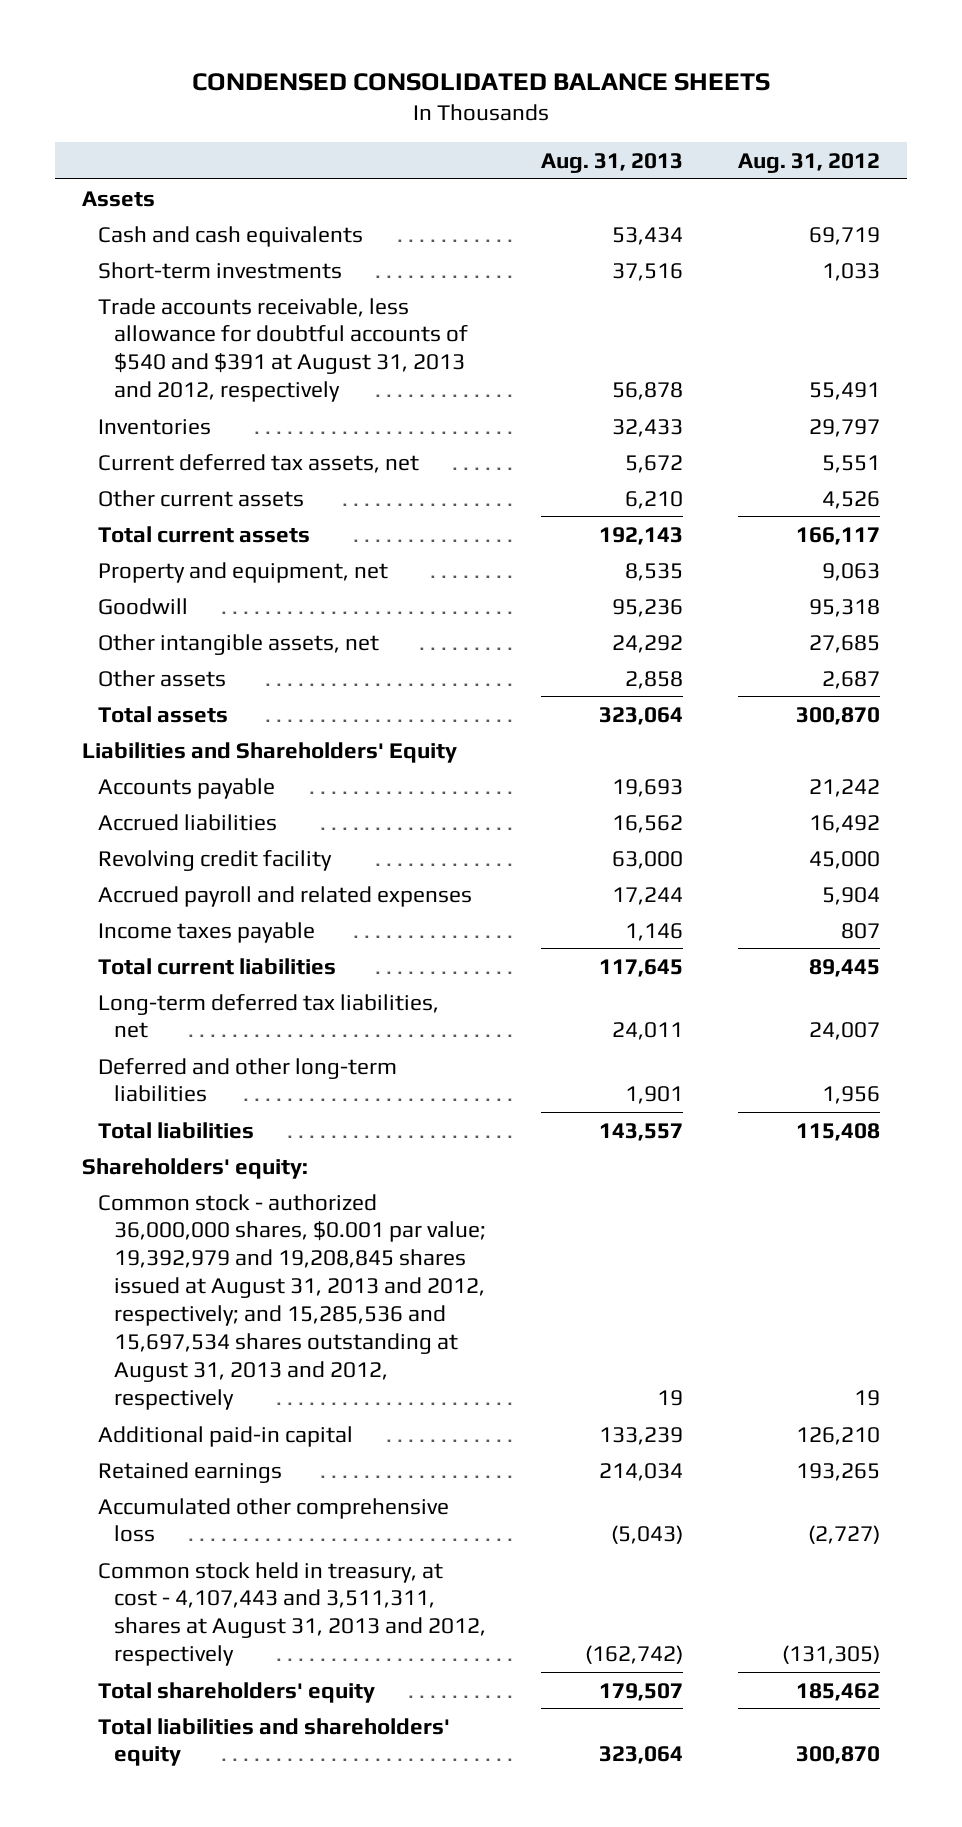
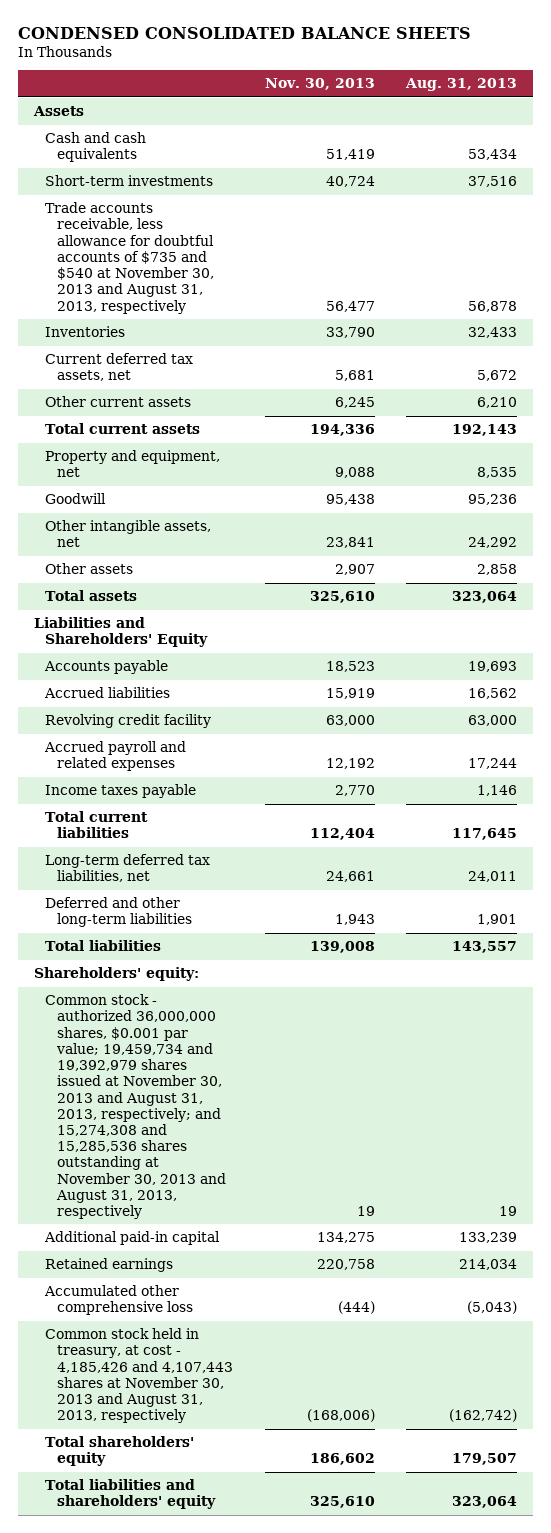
[737,152,880,173] Aug. 31, 2012 -> none
none -> [264,78,375,91] Nov. 30, 2013
[98,297,469,403] Trade accounts receivable, less allowance for doubtful accounts of $540 and $391 at August 31, 2013 and 2012, respectively -> [45,202,214,314] Trade accounts receivable, less allowance for doubtful accounts of $735 and $540 at November 30, 2013 and August 31, 2013, respectively
[98,1193,487,1410] Common stock - authorized 36,000,000 shares, $0.001 par value; 19,392,979 and 19,208,845 shares issued at August 31, 2013 and 2012, respectively; and 15,285,536 and 15,697,534 shares outstanding at August 31, 2013 and 2012, respectively -> [45,994,226,1220] Common stock - authorized 36,000,000 shares, $0.001 par value; 19,459,734 and 19,392,979 shares issued at November 30, 2013 and August 31, 2013, respectively; and 15,274,308 and 15,285,536 shares outstanding at November 30, 2013 and August 31, 2013, respectively
[98,1561,487,1667] Common stock held in treasury, at cost - 4,107,443 and 3,511,311, shares at August 31, 2013 and 2012, respectively -> [45,1328,233,1424] Common stock held in treasury, at cost - 4,185,426 and 4,107,443 shares at November 30, 2013 and August 31, 2013, respectively

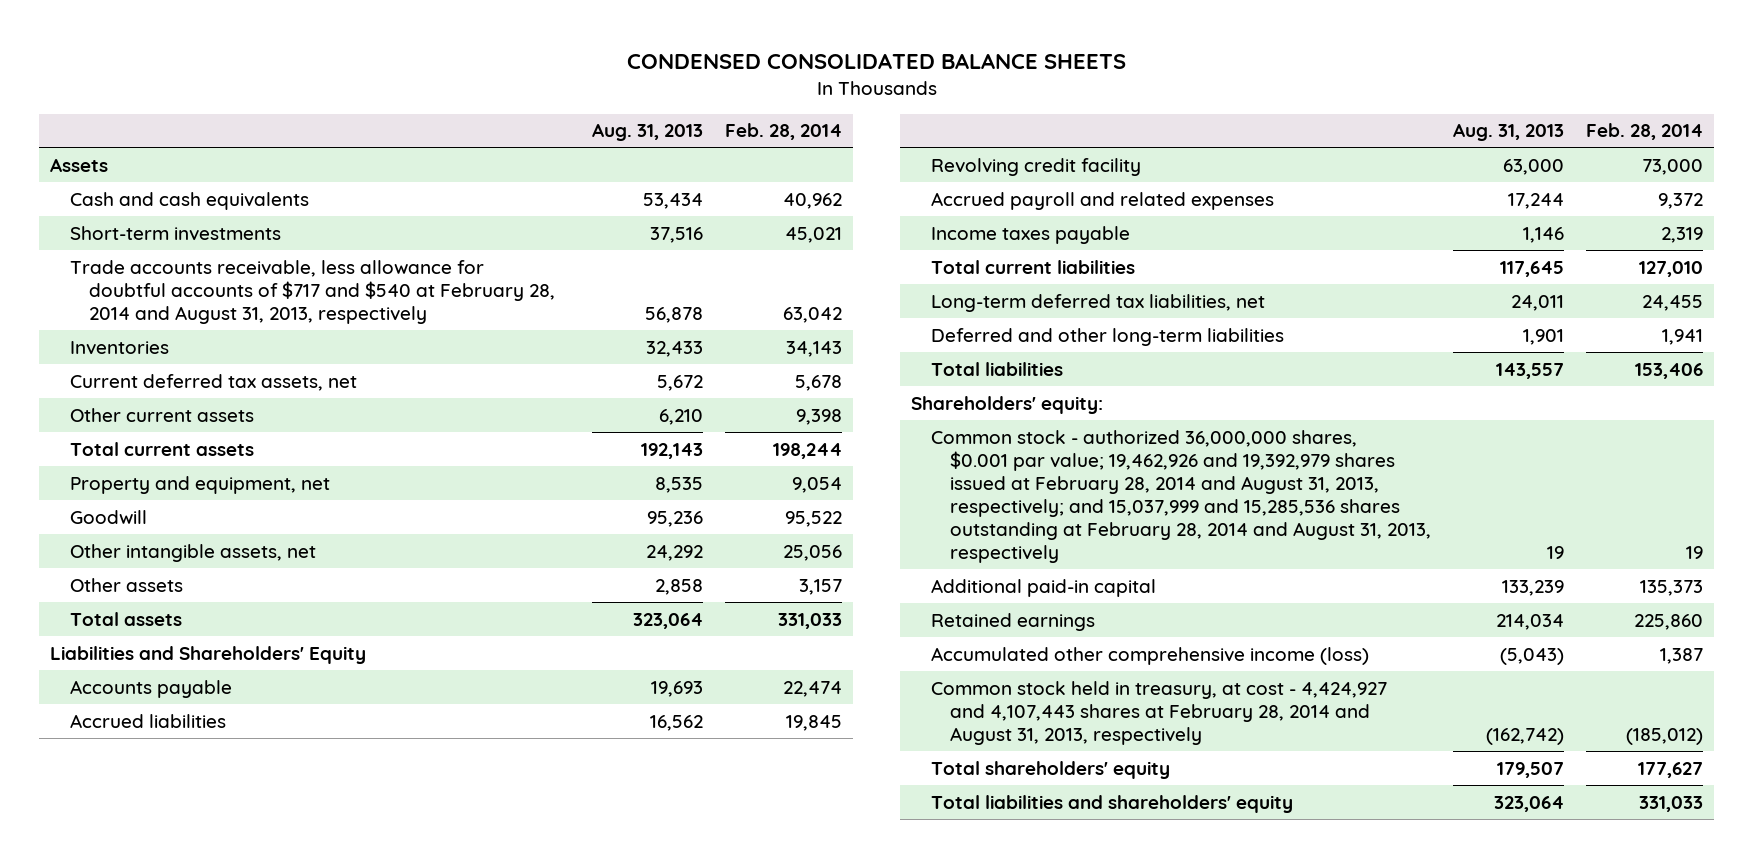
[264,78,375,91] Nov. 30, 2013 -> none
none -> [724,123,842,141] Feb. 28, 2014
[45,202,214,314] Trade accounts receivable, less allowance for doubtful accounts of $735 and $540 at November 30, 2013 and August 31, 2013, respectively -> [69,259,556,324] Trade accounts receivable, less allowance for doubtful accounts of $717 and $540 at February 28, 2014 and August 31, 2013, respectively
[45,994,226,1220] Common stock - authorized 36,000,000 shares, $0.001 par value; 19,459,734 and 19,392,979 shares issued at November 30, 2013 and August 31, 2013, respectively; and 15,274,308 and 15,285,536 shares outstanding at November 30, 2013 and August 31, 2013, respectively -> [930,429,1432,564] Common stock - authorized 36,000,000 shares, $0.001 par value; 19,462,926 and 19,392,979 shares issued at February 28, 2014 and August 31, 2013, respectively; and 15,037,999 and 15,285,536 shares outstanding at February 28, 2014 and August 31, 2013, respectively
[44,1285,193,1316] Accumulated other comprehensive loss -> [930,646,1369,665] Accumulated other comprehensive income (loss)
[45,1328,233,1424] Common stock held in treasury, at cost - 4,185,426 and 4,107,443 shares at November 30, 2013 and August 31, 2013, respectively -> [930,680,1387,745] Common stock held in treasury, at cost - 4,424,927 and 4,107,443 shares at February 28, 2014 and August 31, 2013, respectively

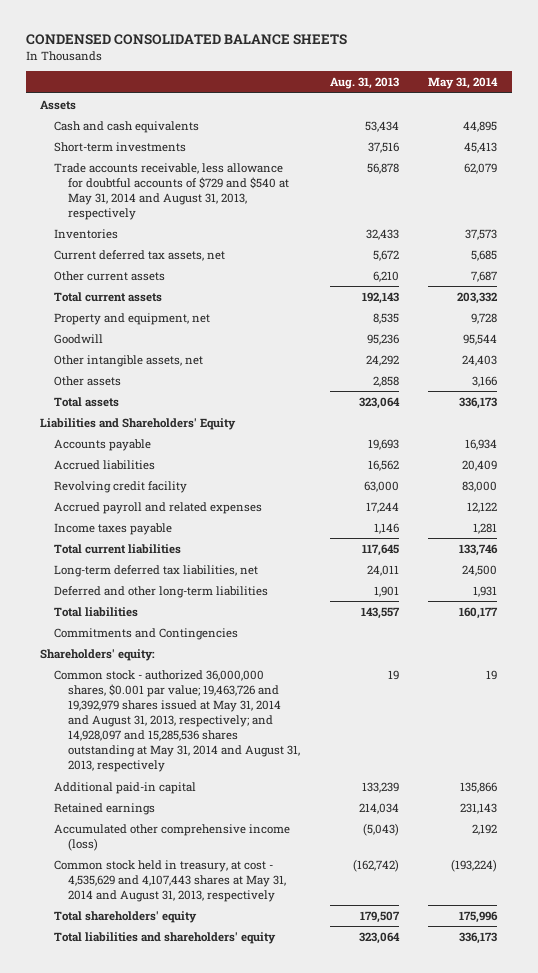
[724,123,842,141] Feb. 28, 2014 -> none
none -> [428,77,499,90] May 31, 2014
[69,259,556,324] Trade accounts receivable, less allowance for doubtful accounts of $717 and $540 at February 28, 2014 and August 31, 2013, respectively -> [54,162,290,221] Trade accounts receivable, less allowance for doubtful accounts of $729 and $540 at May 31, 2014 and August 31, 2013, respectively
none -> [54,627,239,640] Commitments and Contingencies
[930,429,1432,564] Common stock - authorized 36,000,000 shares, $0.001 par value; 19,462,926 and 19,392,979 shares issued at February 28, 2014 and August 31, 2013, respectively; and 15,037,999 and 15,285,536 shares outstanding at February 28, 2014 and August 31, 2013, respectively -> [54,669,301,773] Common stock - authorized 36,000,000 shares, $0.001 par value; 19,463,726 and 19,392,979 shares issued at May 31, 2014 and August 31, 2013, respectively; and 14,928,097 and 15,285,536 shares outstanding at May 31, 2014 and August 31, 2013, respectively
[930,680,1387,745] Common stock held in treasury, at cost - 4,424,927 and 4,107,443 shares at February 28, 2014 and August 31, 2013, respectively -> [54,859,287,902] Common stock held in treasury, at cost - 4,535,629 and 4,107,443 shares at May 31, 2014 and August 31, 2013, respectively

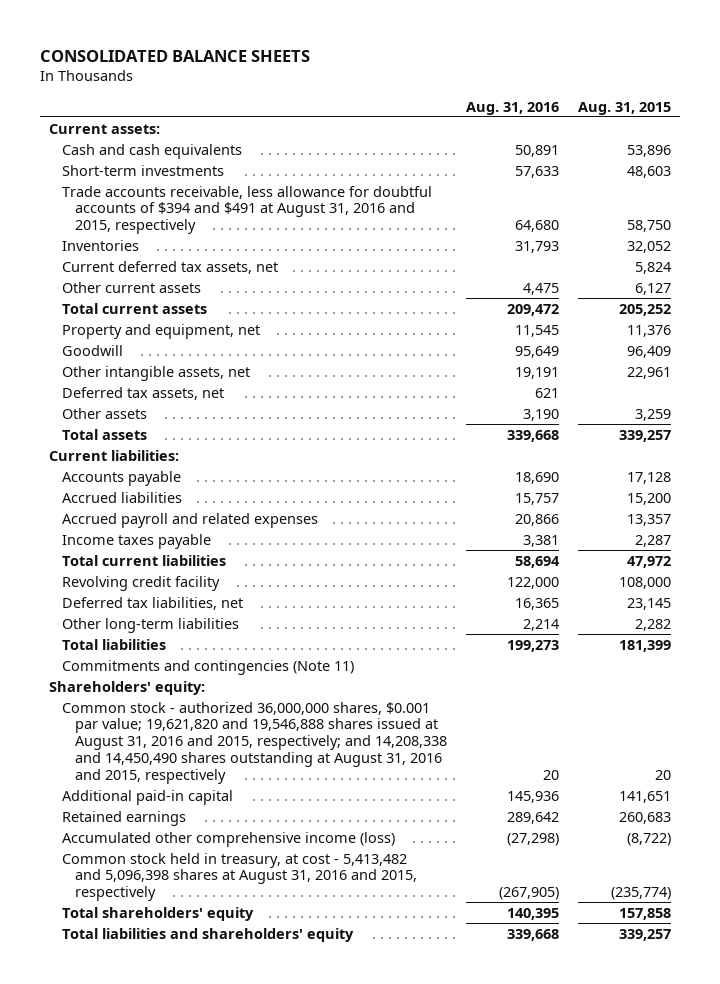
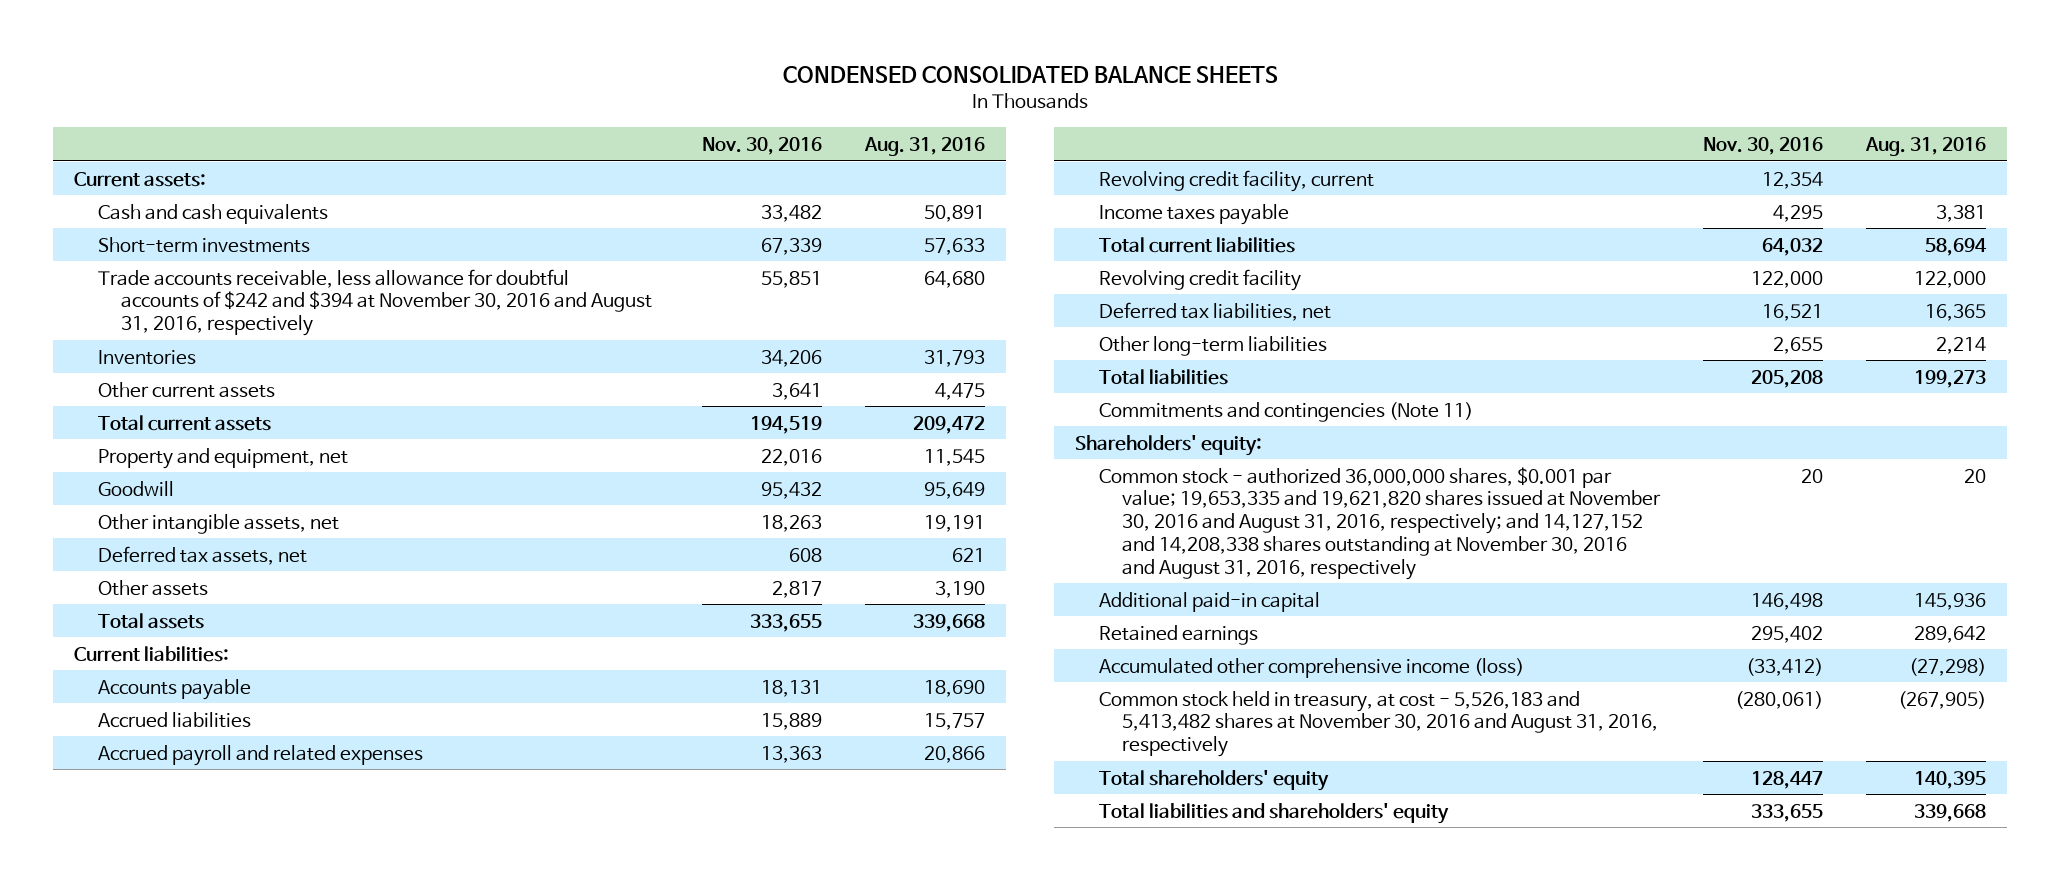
[39,49,310,62] CONSOLIDATED BALANCE SHEETS -> [782,66,1278,84] CONDENSED CONSOLIDATED BALANCE SHEETS
[577,101,671,115] Aug. 31, 2015 -> none
none -> [702,136,823,155] Nov. 30, 2016
[61,185,432,235] Trade accounts receivable, less allowance for doubtful accounts of $394 and $491 at August 31, 2016 and 2015, respectively -> [97,268,653,337] Trade accounts receivable, less allowance for doubtful accounts of $242 and $394 at November 30, 2016 and August 31, 2016, respectively
[61,260,278,274] Current deferred tax assets, net -> none
none -> [1098,169,1374,192] Revolving credit facility, current
[61,701,447,784] Common stock - authorized 36,000,000 shares, $0.001 par value; 19,621,820 and 19,546,888 shares issued at August 31, 2016 and 2015, respectively; and 14,208,338 and 14,450,490 shares outstanding at August 31, 2016 and 2015, respectively -> [1098,466,1661,580] Common stock - authorized 36,000,000 shares, $0.001 par value; 19,653,335 and 19,621,820 shares issued at November 30, 2016 and August 31, 2016, respectively; and 14,127,152 and 14,208,338 shares outstanding at November 30, 2016 and August 31, 2016, respectively
[61,852,417,902] Common stock held in treasury, at cost - 5,413,482 and 5,096,398 shares at August 31, 2016 and 2015, respectively -> [1098,690,1658,758] Common stock held in treasury, at cost - 5,526,183 and 5,413,482 shares at November 30, 2016 and August 31, 2016, respectively

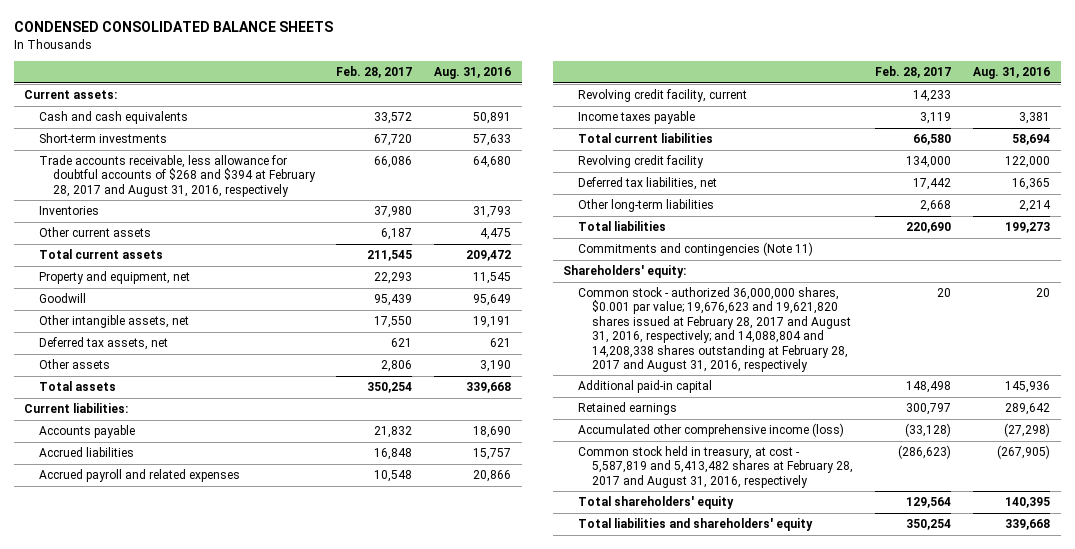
[702,136,823,155] Nov. 30, 2016 -> none
none -> [336,66,413,79] Feb. 28, 2017
[97,268,653,337] Trade accounts receivable, less allowance for doubtful accounts of $242 and $394 at November 30, 2016 and August 31, 2016, respectively -> [38,155,316,197] Trade accounts receivable, less allowance for doubtful accounts of $268 and $394 at February 28, 2017 and August 31, 2016, respectively
[1098,466,1661,580] Common stock - authorized 36,000,000 shares, $0.001 par value; 19,653,335 and 19,621,820 shares issued at November 30, 2016 and August 31, 2016, respectively; and 14,127,152 and 14,208,338 shares outstanding at November 30, 2016 and August 31, 2016, respectively -> [577,287,851,372] Common stock - authorized 36,000,000 shares, $0.001 par value; 19,676,623 and 19,621,820 shares issued at February 28, 2017 and August 31, 2016, respectively; and 14,088,804 and 14,208,338 shares outstanding at February 28, 2017 and August 31, 2016, respectively
[1098,690,1658,758] Common stock held in treasury, at cost - 5,526,183 and 5,413,482 shares at November 30, 2016 and August 31, 2016, respectively -> [577,446,853,488] Common stock held in treasury, at cost - 5,587,819 and 5,413,482 shares at February 28, 2017 and August 31, 2016, respectively

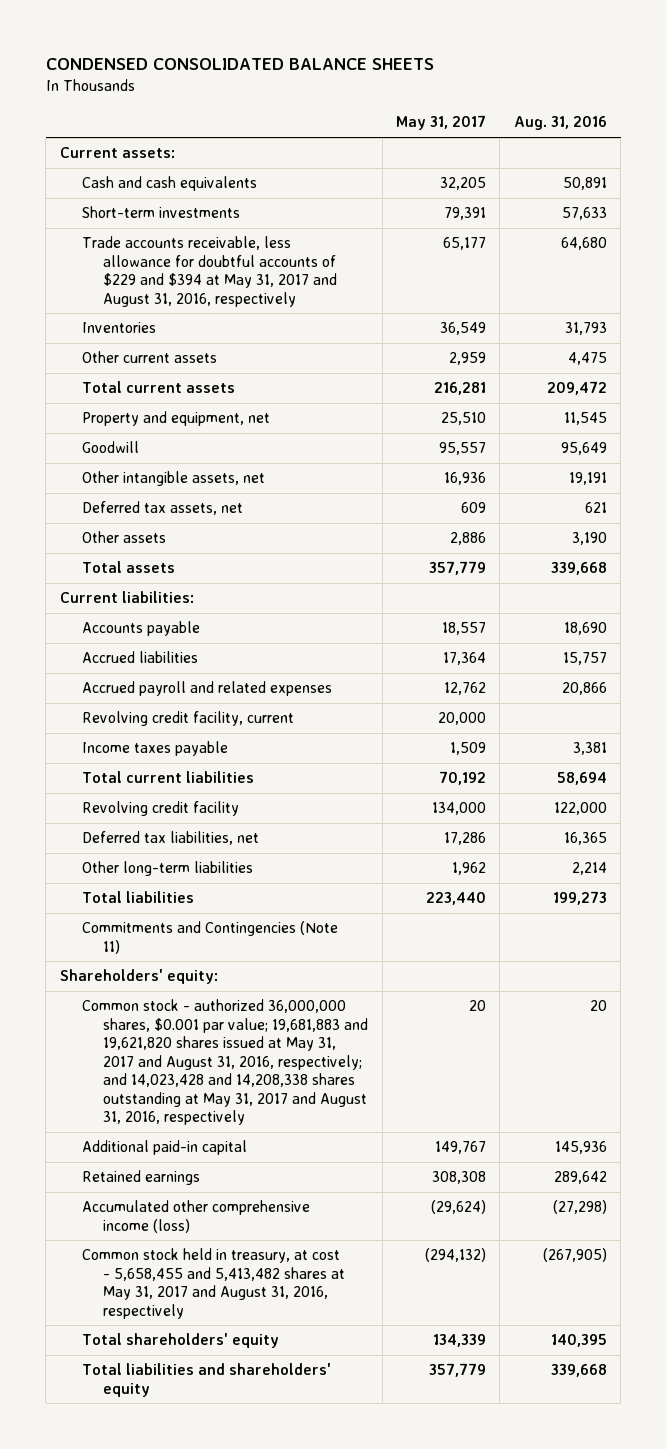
[336,66,413,79] Feb. 28, 2017 -> none
none -> [396,115,487,131] May 31, 2017
[38,155,316,197] Trade accounts receivable, less allowance for doubtful accounts of $268 and $394 at February 28, 2017 and August 31, 2016, respectively -> [81,236,338,307] Trade accounts receivable, less allowance for doubtful accounts of $229 and $394 at May 31, 2017 and August 31, 2016, respectively
[577,242,813,257] Commitments and contingencies (Note 11) -> [81,921,338,954] Commitments and Contingencies (Note 11)
[577,287,851,372] Common stock - authorized 36,000,000 shares, $0.001 par value; 19,676,623 and 19,621,820 shares issued at February 28, 2017 and August 31, 2016, respectively; and 14,088,804 and 14,208,338 shares outstanding at February 28, 2017 and August 31, 2016, respectively -> [81,999,369,1126] Common stock - authorized 36,000,000 shares, $0.001 par value; 19,681,883 and 19,621,820 shares issued at May 31, 2017 and August 31, 2016, respectively; and 14,023,428 and 14,208,338 shares outstanding at May 31, 2017 and August 31, 2016, respectively
[577,446,853,488] Common stock held in treasury, at cost - 5,587,819 and 5,413,482 shares at February 28, 2017 and August 31, 2016, respectively -> [81,1248,346,1319] Common stock held in treasury, at cost - 5,658,455 and 5,413,482 shares at May 31, 2017 and August 31, 2016, respectively

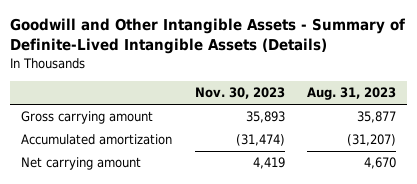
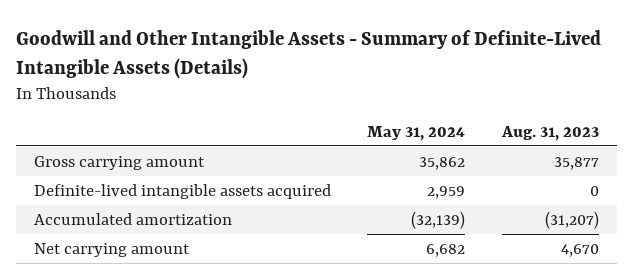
[194,87,285,100] Nov. 30, 2023 -> none
none -> [367,125,466,141] May 31, 2024
none -> [34,183,332,199] Definite-lived intangible assets acquired

